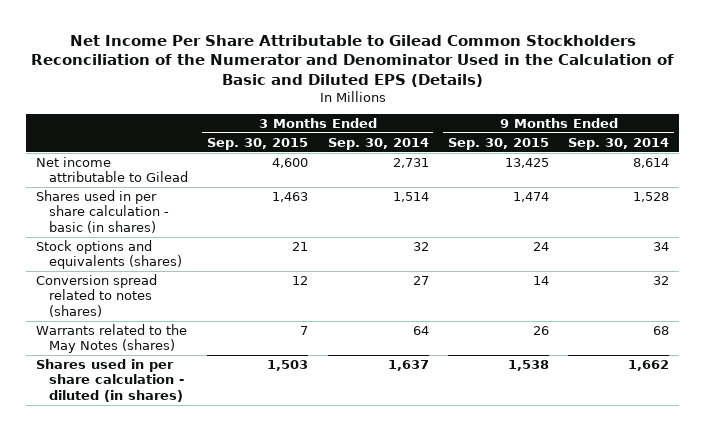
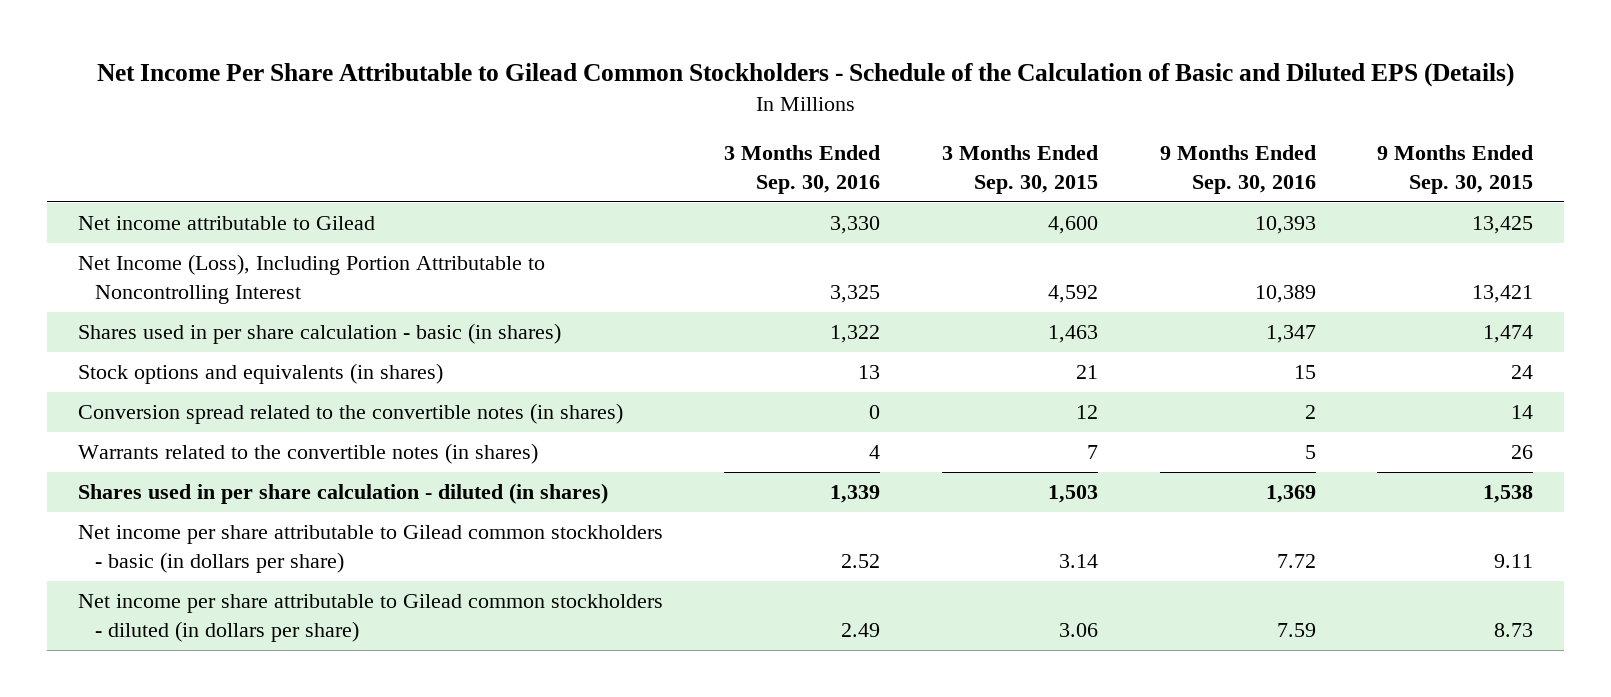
[30,34,674,87] Net Income Per Share Attributable to Gilead Common Stockholders Reconciliation of the Numerator and Denominator Used in the Calculation of Basic and Diluted EPS (Details) -> [96,62,1514,87] Net Income Per Share Attributable to Gilead Common Stockholders - Schedule of the Calculation of Basic and Diluted EPS (Details)
[327,137,429,150] Sep. 30, 2014 -> none
[568,137,670,150] Sep. 30, 2014 -> none
none -> [724,145,881,194] 3 Months Ended Sep. 30, 2016
none -> [1159,145,1316,194] 9 Months Ended Sep. 30, 2016
none -> [77,254,545,304] Net Income (Loss), Including Portion Attributable to Noncontrolling Interest
[36,239,182,270] Stock options and equivalents (shares) -> [77,363,443,385] Stock options and equivalents (in shares)
[36,273,158,317] Conversion spread related to notes (shares) -> [77,403,623,425] Conversion spread related to the convertible notes (in shares)
[36,323,188,354] Warrants related to the May Notes (shares) -> [77,443,538,465] Warrants related to the convertible notes (in shares)
none -> [77,525,663,573] Net income per share attributable to Gilead common stockholders - basic (in dollars per share)
none -> [77,594,663,642] Net income per share attributable to Gilead common stockholders - diluted (in dollars per share)

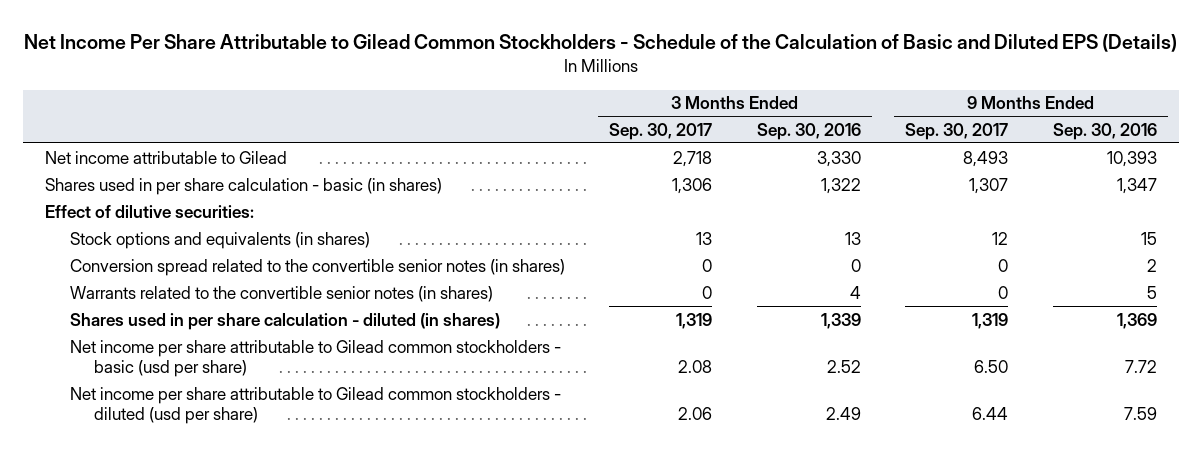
[942,145,1099,194] 3 Months Ended Sep. 30, 2015 -> none
[1377,145,1534,194] 9 Months Ended Sep. 30, 2015 -> none
none -> [609,122,713,140] Sep. 30, 2017
none -> [905,122,1009,140] Sep. 30, 2017
[77,254,545,304] Net Income (Loss), Including Portion Attributable to Noncontrolling Interest -> none
none -> [45,204,255,218] Effect of dilutive securities:
[77,403,623,425] Conversion spread related to the convertible notes (in shares) -> [69,258,565,276] Conversion spread related to the convertible senior notes (in shares)
[77,443,538,465] Warrants related to the convertible notes (in shares) -> [69,285,493,302] Warrants related to the convertible senior notes (in shares)
[77,525,663,573] Net income per share attributable to Gilead common stockholders - basic (in dollars per share) -> [69,339,561,378] Net income per share attributable to Gilead common stockholders - basic (usd per share)
[77,594,663,642] Net income per share attributable to Gilead common stockholders - diluted (in dollars per share) -> [69,386,561,425] Net income per share attributable to Gilead common stockholders - diluted (usd per share)

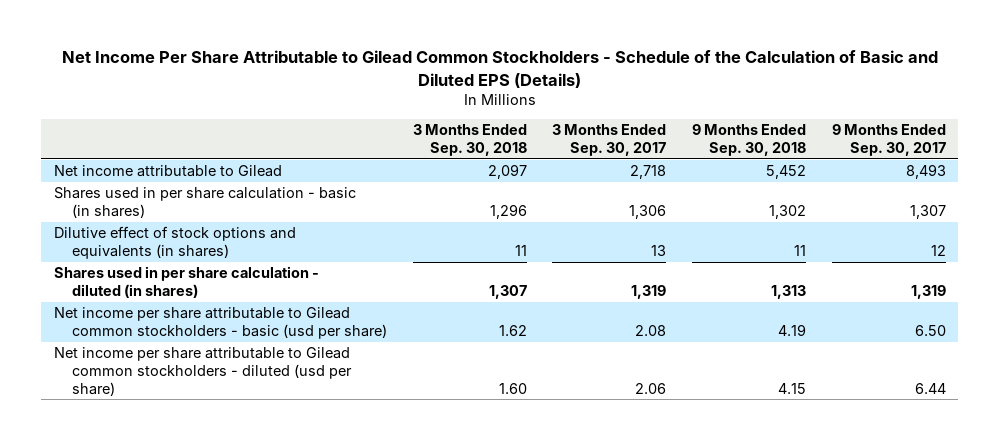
[756,122,861,140] Sep. 30, 2016 -> none
[1052,122,1157,140] Sep. 30, 2016 -> none
none -> [412,124,527,157] 3 Months Ended Sep. 30, 2018
none -> [691,124,806,157] 9 Months Ended Sep. 30, 2018
[45,204,255,218] Effect of dilutive securities: -> none
[69,258,565,276] Conversion spread related to the convertible senior notes (in shares) -> none
[69,285,493,302] Warrants related to the convertible senior notes (in shares) -> none
[69,231,370,249] Stock options and equivalents (in shares) -> [53,226,296,259] Dilutive effect of stock options and equivalents (in shares)

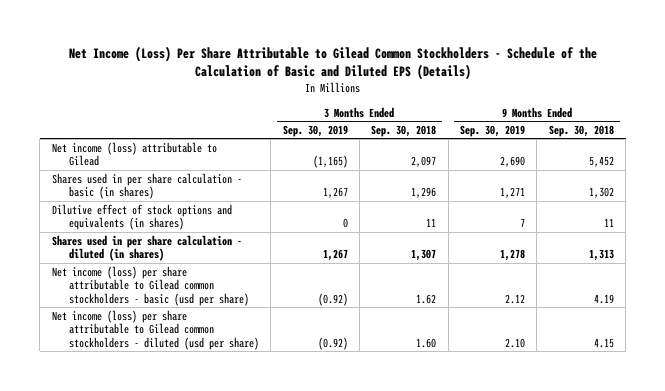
[61,50,938,88] Net Income Per Share Attributable to Gilead Common Stockholders - Schedule of the Calculation of Basic and Diluted EPS (Details) -> [68,46,597,81] Net Income (Loss) Per Share Attributable to Gilead Common Stockholders - Schedule of the Calculation of Basic and Diluted EPS (Details)
[552,124,667,157] 3 Months Ended Sep. 30, 2017 -> none
[831,124,946,157] 9 Months Ended Sep. 30, 2017 -> none
none -> [282,124,348,137] Sep. 30, 2019
none -> [459,124,525,137] Sep. 30, 2019
[53,165,282,178] Net income attributable to Gilead -> [51,141,217,167] Net income (loss) attributable to Gilead
[53,307,388,339] Net income per share attributable to Gilead common stockholders - basic (usd per share) -> [51,265,249,306] Net income (loss) per share attributable to Gilead common stockholders - basic (usd per share)
[53,347,353,396] Net income per share attributable to Gilead common stockholders - diluted (usd per share) -> [51,309,259,350] Net income (loss) per share attributable to Gilead common stockholders - diluted (usd per share)

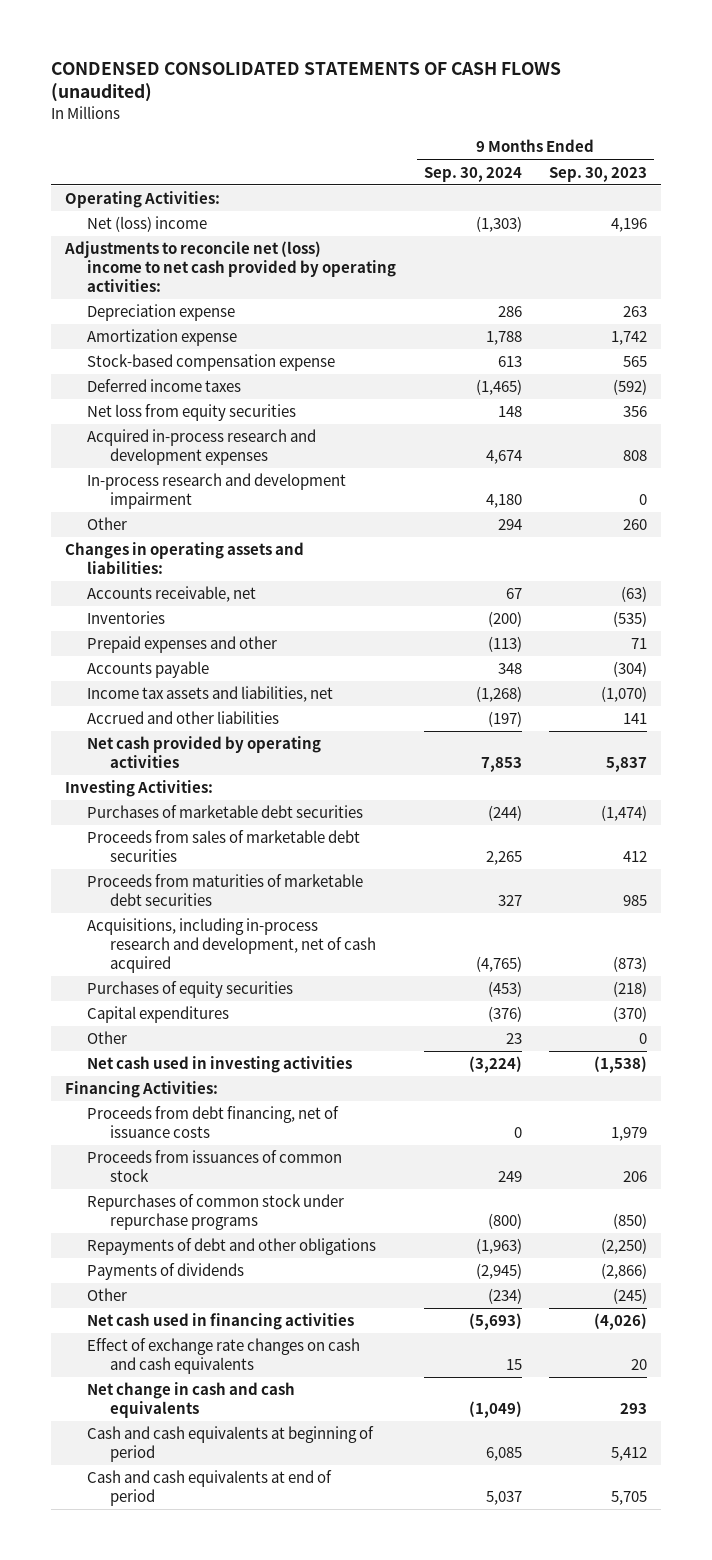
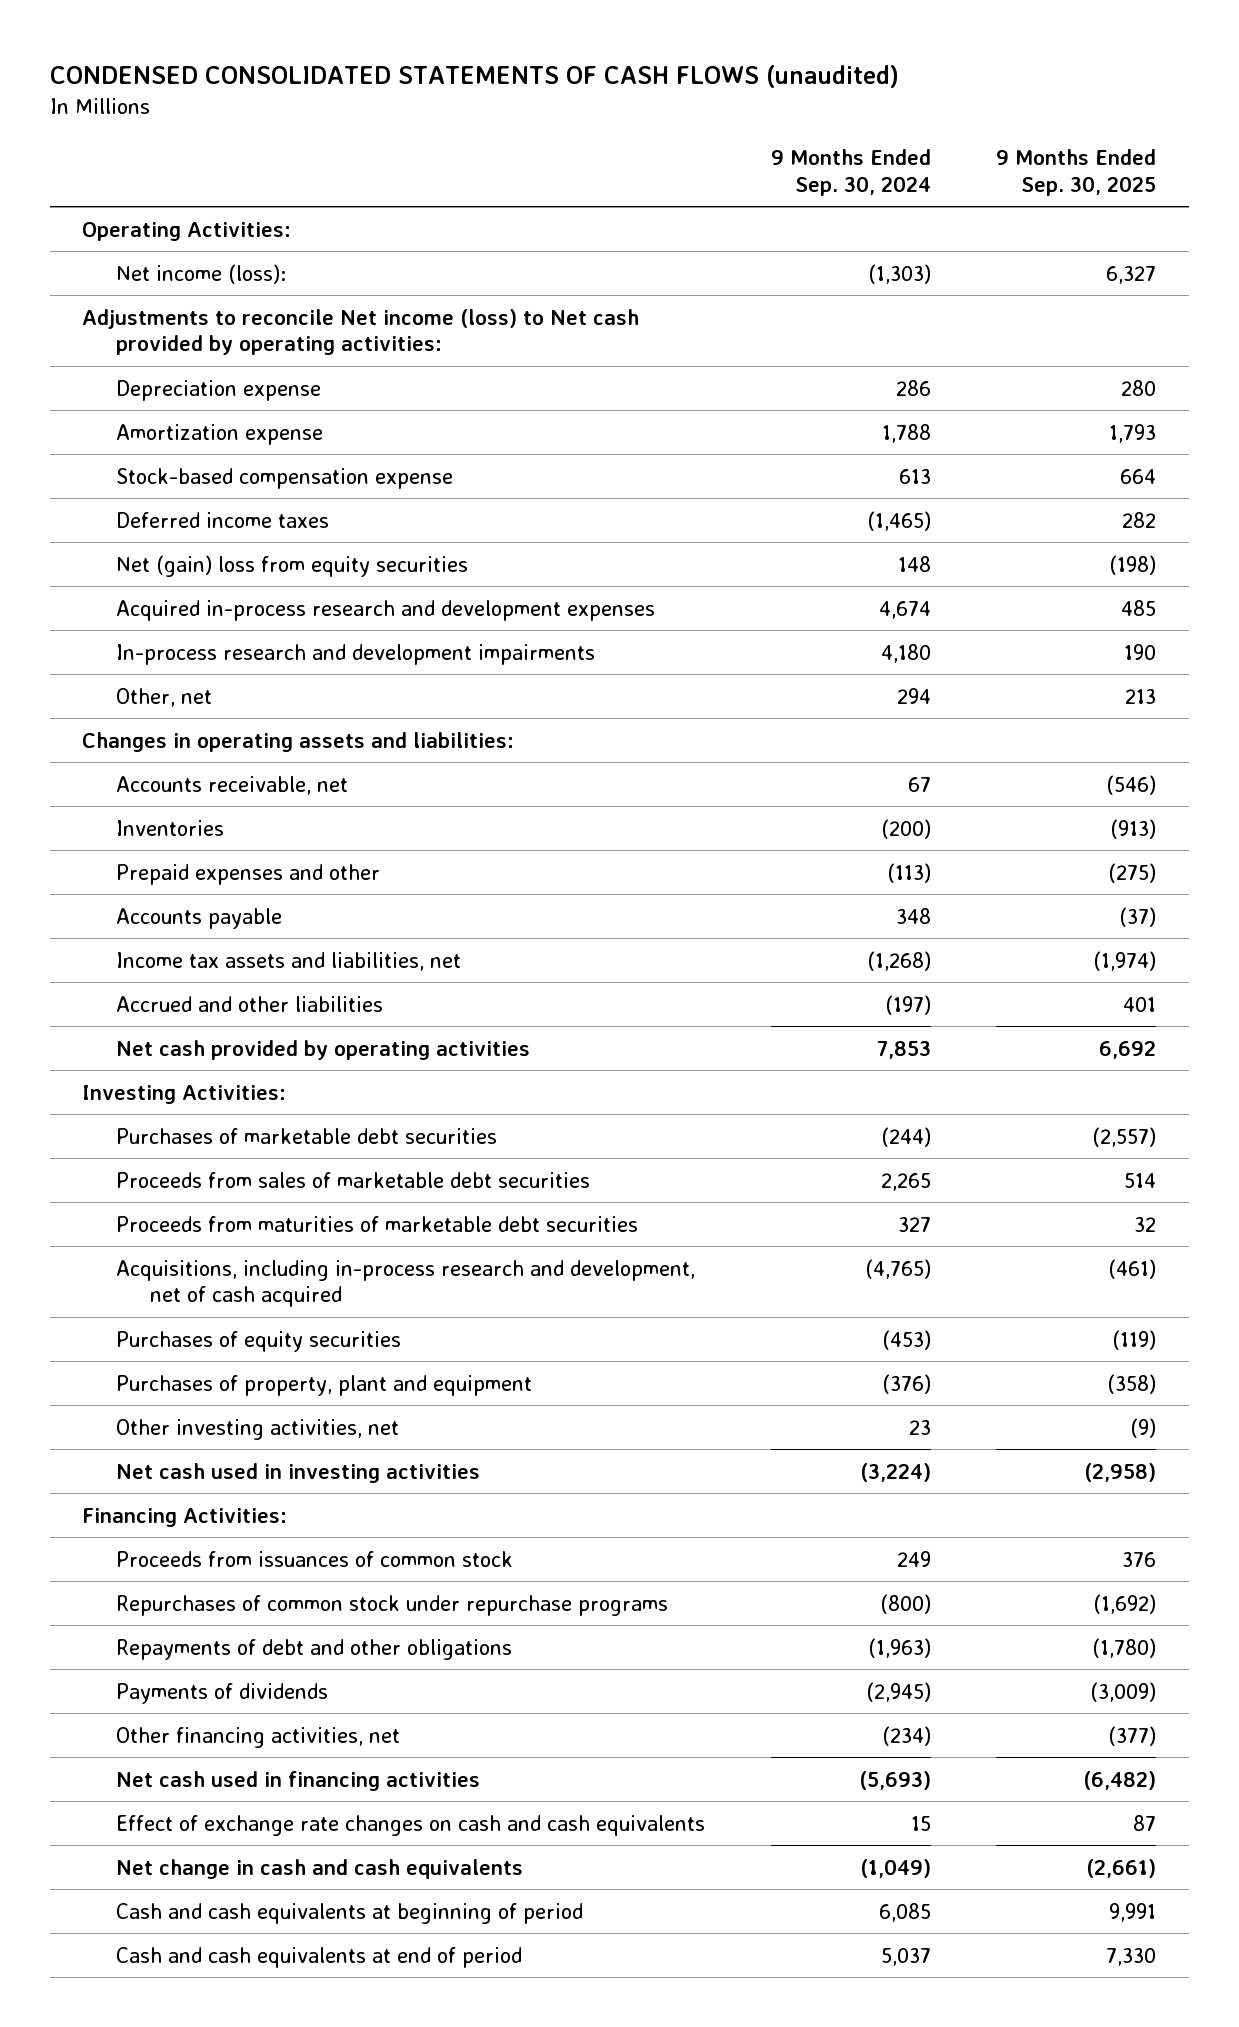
[548,166,647,182] Sep. 30, 2023 -> none
none -> [996,149,1157,196] 9 Months Ended Sep. 30, 2025
[87,216,208,233] Net (loss) income -> [116,263,287,284] Net income (loss):
[63,241,397,293] Adjustments to reconcile net (loss) income to net cash provided by operating activities: -> [82,308,640,356] Adjustments to reconcile Net income (loss) to Net cash provided by operating activities:
[87,404,297,422] Net loss from equity securities -> [116,554,469,577] Net (gain) loss from equity securities
[87,473,347,510] In-process research and development impairment -> [116,643,596,665] In-process research and development impairments
[87,517,128,531] Other -> [116,687,213,707] Other, net
[87,1006,230,1024] Capital expenditures -> [116,1374,533,1396] Purchases of property, plant and equipment
[87,1031,128,1045] Other -> [116,1418,400,1440] Other investing activities, net
[87,1106,340,1139] Proceeds from debt financing, net of issuance costs -> none
[87,1288,128,1302] Other -> [116,1726,401,1748] Other financing activities, net

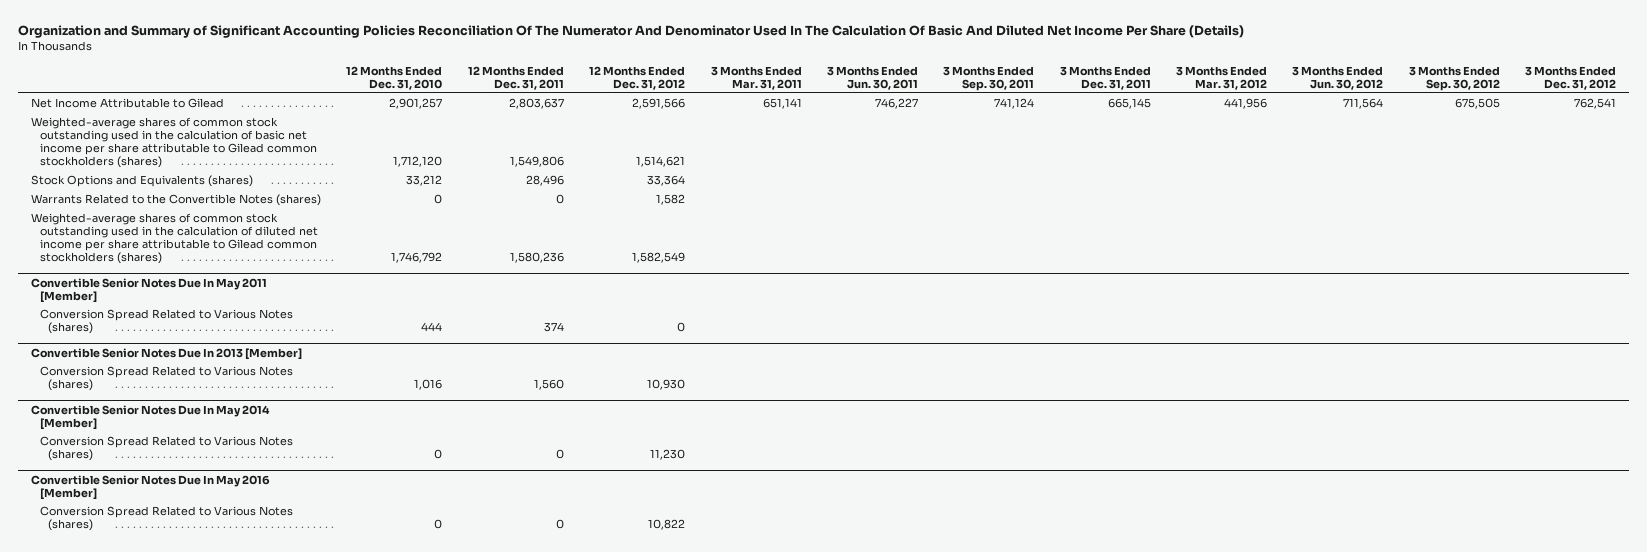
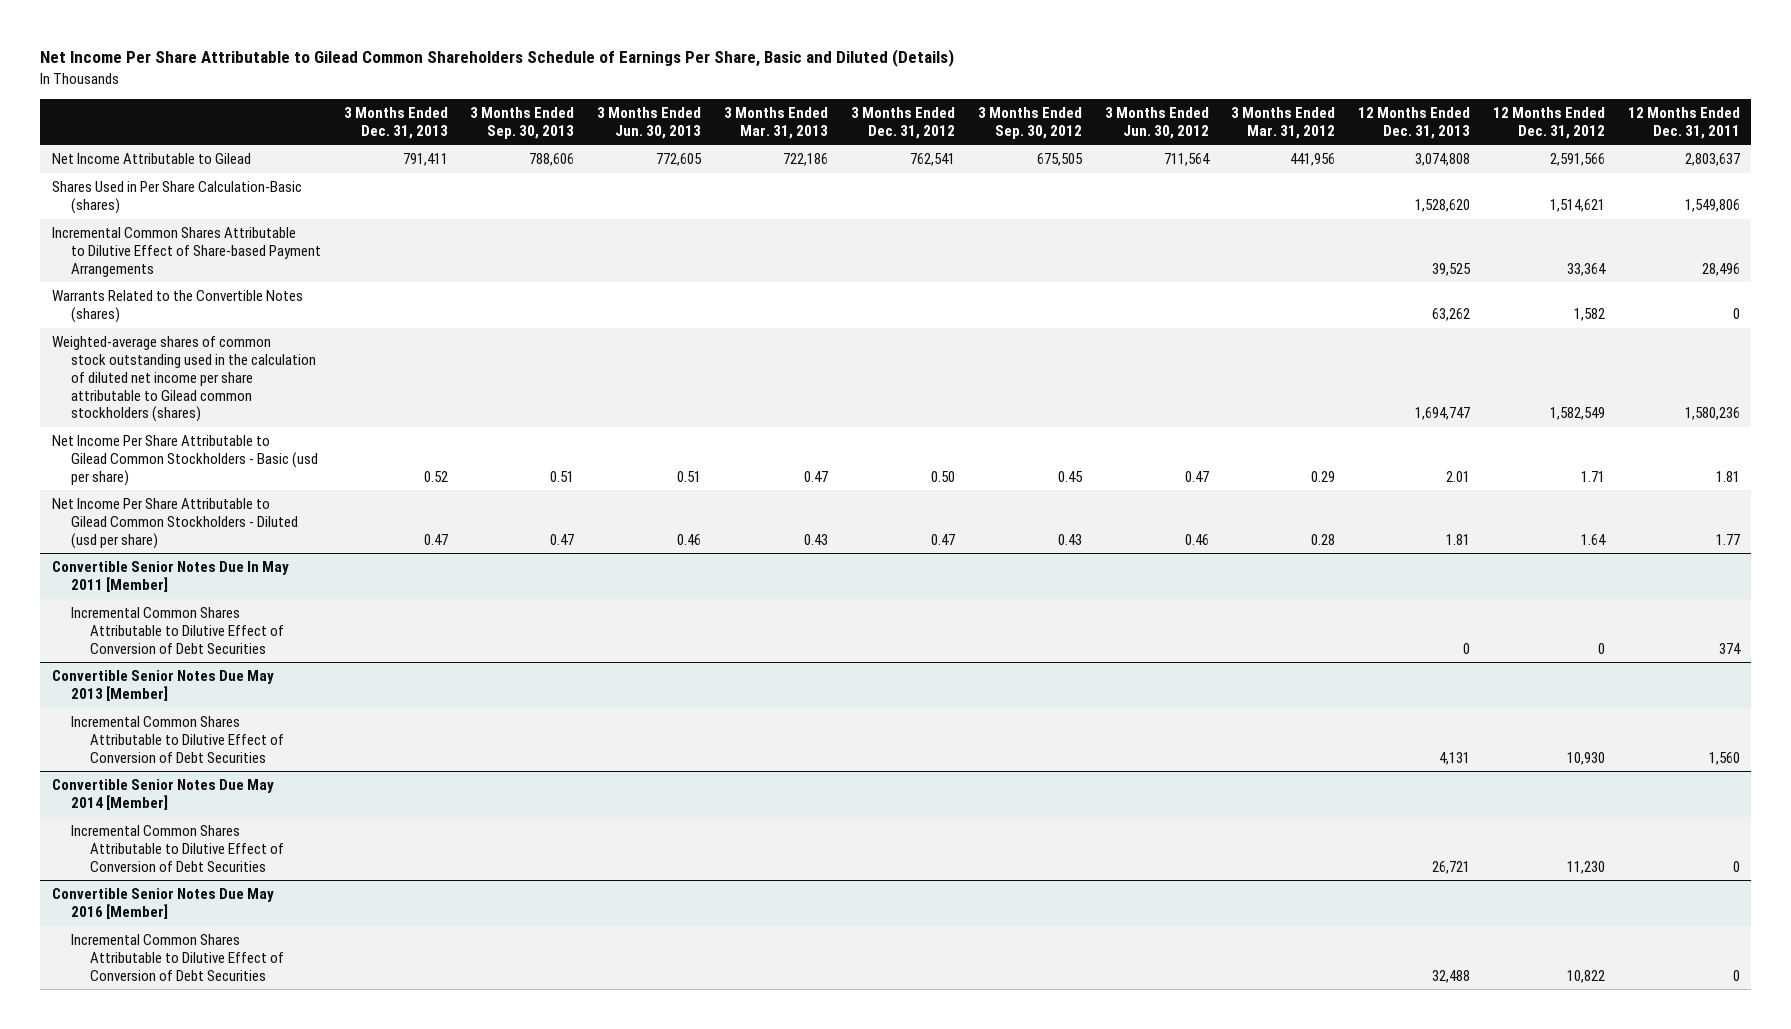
[18,25,1245,39] Organization and Summary of Significant Accounting Policies Reconciliation Of The Numerator And Denominator Used In The Calculation Of Basic And Diluted Net Income Per Share (Details) -> [40,49,955,68] Net Income Per Share Attributable to Gilead Common Shareholders Schedule of Earnings Per Share, Basic and Diluted (Details)
[346,65,443,90] 12 Months Ended Dec. 31, 2010 -> none
[710,65,802,90] 3 Months Ended Mar. 31, 2011 -> none
[826,65,918,90] 3 Months Ended Jun. 30, 2011 -> none
[943,65,1035,91] 3 Months Ended Sep. 30, 2011 -> none
[1059,65,1151,90] 3 Months Ended Dec. 31, 2011 -> none
none -> [343,106,448,139] 3 Months Ended Dec. 31, 2013
none -> [470,106,575,139] 3 Months Ended Sep. 30, 2013
none -> [597,106,702,139] 3 Months Ended Jun. 30, 2013
none -> [724,106,829,139] 3 Months Ended Mar. 31, 2013
none -> [1358,106,1471,139] 12 Months Ended Dec. 31, 2013
[31,117,317,169] Weighted-average shares of common stock outstanding used in the calculation of basic net income per share attributable to Gilead common stockholders (shares) -> [51,181,302,215] Shares Used in Per Share Calculation-Basic (shares)
[31,175,254,188] Stock Options and Equivalents (shares) -> [51,227,321,277] Incremental Common Shares Attributable to Dilutive Effect of Share-based Payment Arrangements
none -> [51,435,318,486] Net Income Per Share Attributable to Gilead Common Stockholders - Basic (usd per share)
none -> [51,498,298,549] Net Income Per Share Attributable to Gilead Common Stockholders - Diluted (usd per share)
[39,309,293,335] Conversion Spread Related to Various Notes (shares) -> [70,607,284,654] Incremental Common Shares Attributable to Dilutive Effect of Conversion of Debt Securities
[31,347,303,360] Convertible Senior Notes Due In 2013 [Member] -> [51,670,274,702] Convertible Senior Notes Due May 2013 [Member]
[39,366,293,392] Conversion Spread Related to Various Notes (shares) -> [70,716,284,763] Incremental Common Shares Attributable to Dilutive Effect of Conversion of Debt Securities
[31,404,271,430] Convertible Senior Notes Due In May 2014 [Member] -> [51,779,274,811] Convertible Senior Notes Due May 2014 [Member]
[39,436,293,462] Conversion Spread Related to Various Notes (shares) -> [70,825,284,872] Incremental Common Shares Attributable to Dilutive Effect of Conversion of Debt Securities
[31,474,271,500] Convertible Senior Notes Due In May 2016 [Member] -> [51,888,274,920] Convertible Senior Notes Due May 2016 [Member]
[39,506,293,532] Conversion Spread Related to Various Notes (shares) -> [70,934,284,981] Incremental Common Shares Attributable to Dilutive Effect of Conversion of Debt Securities

